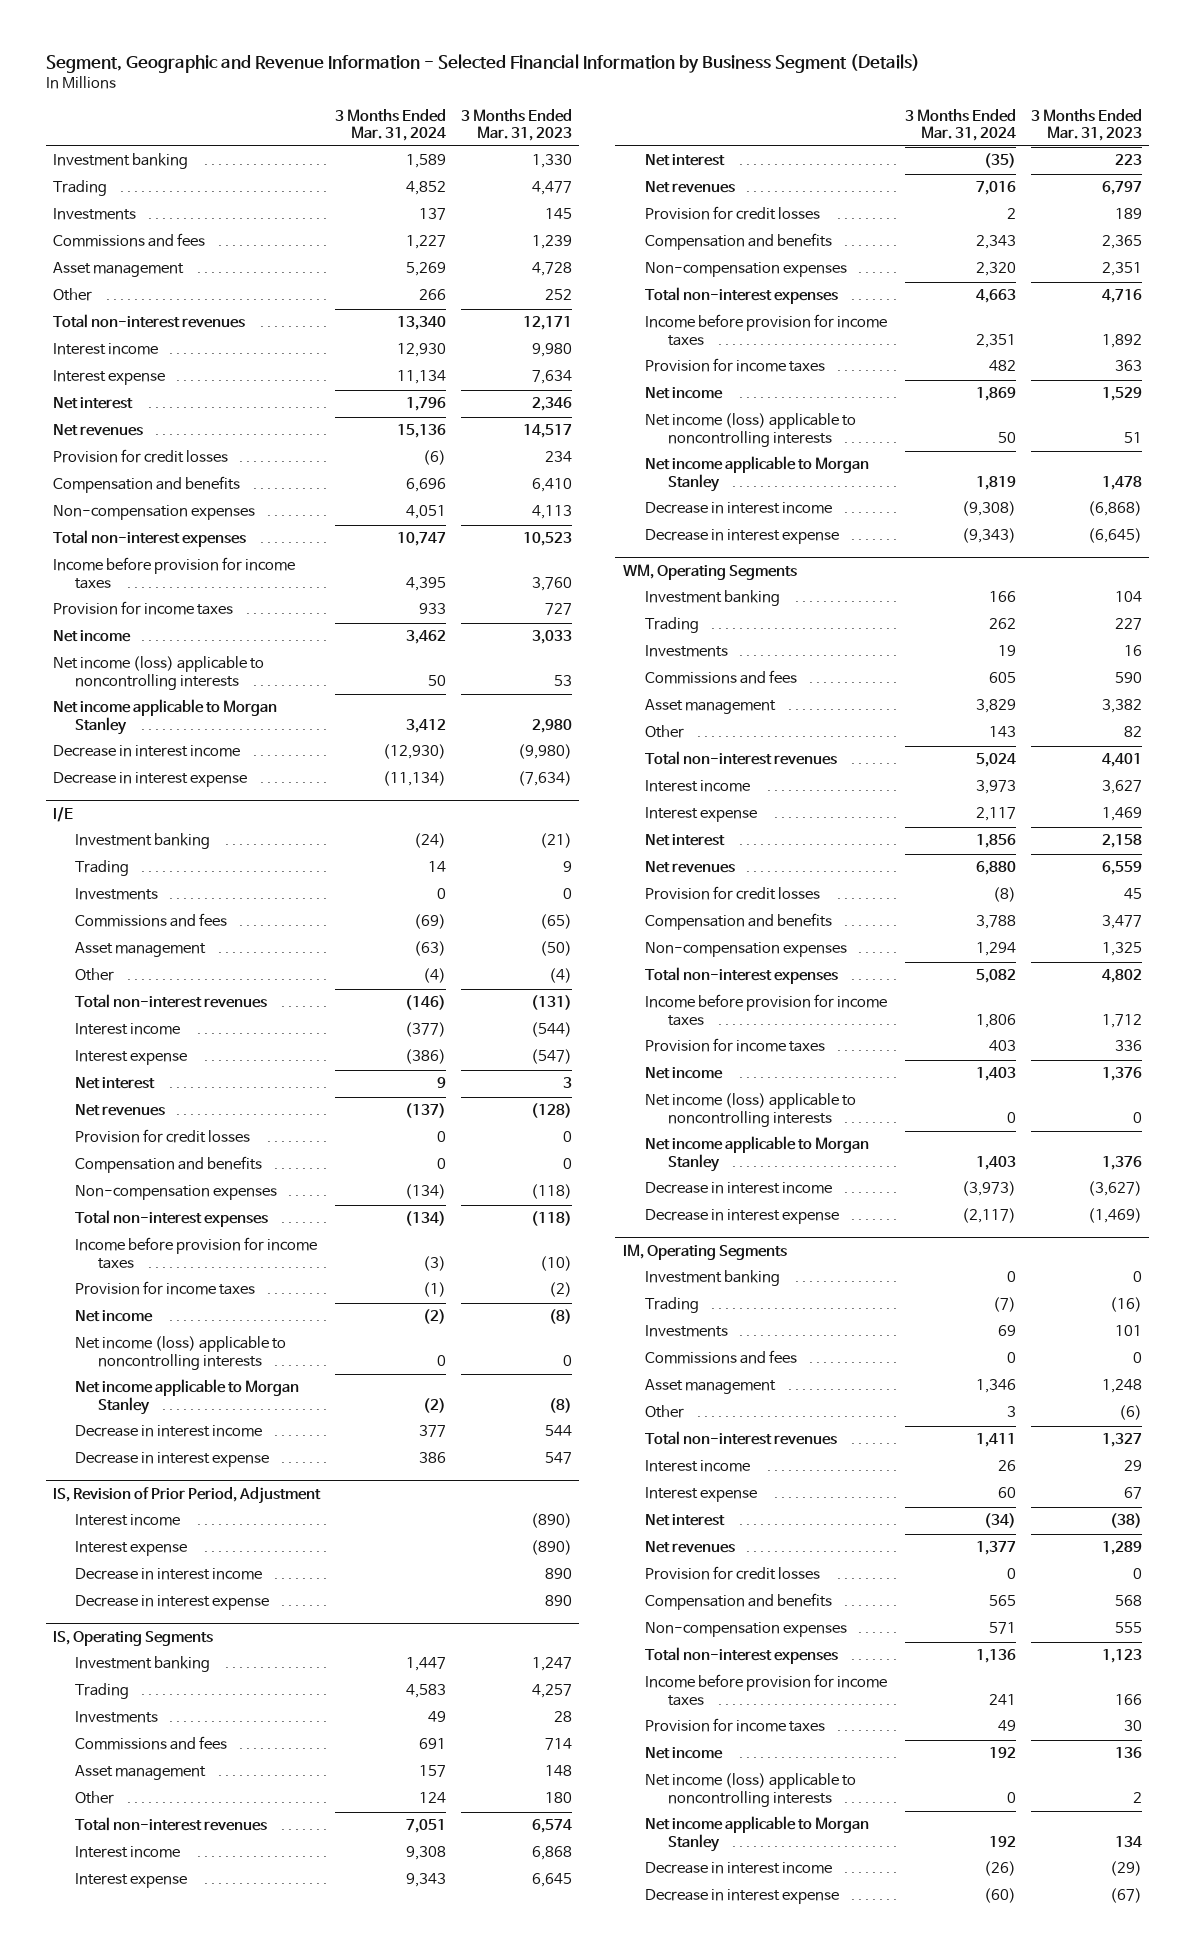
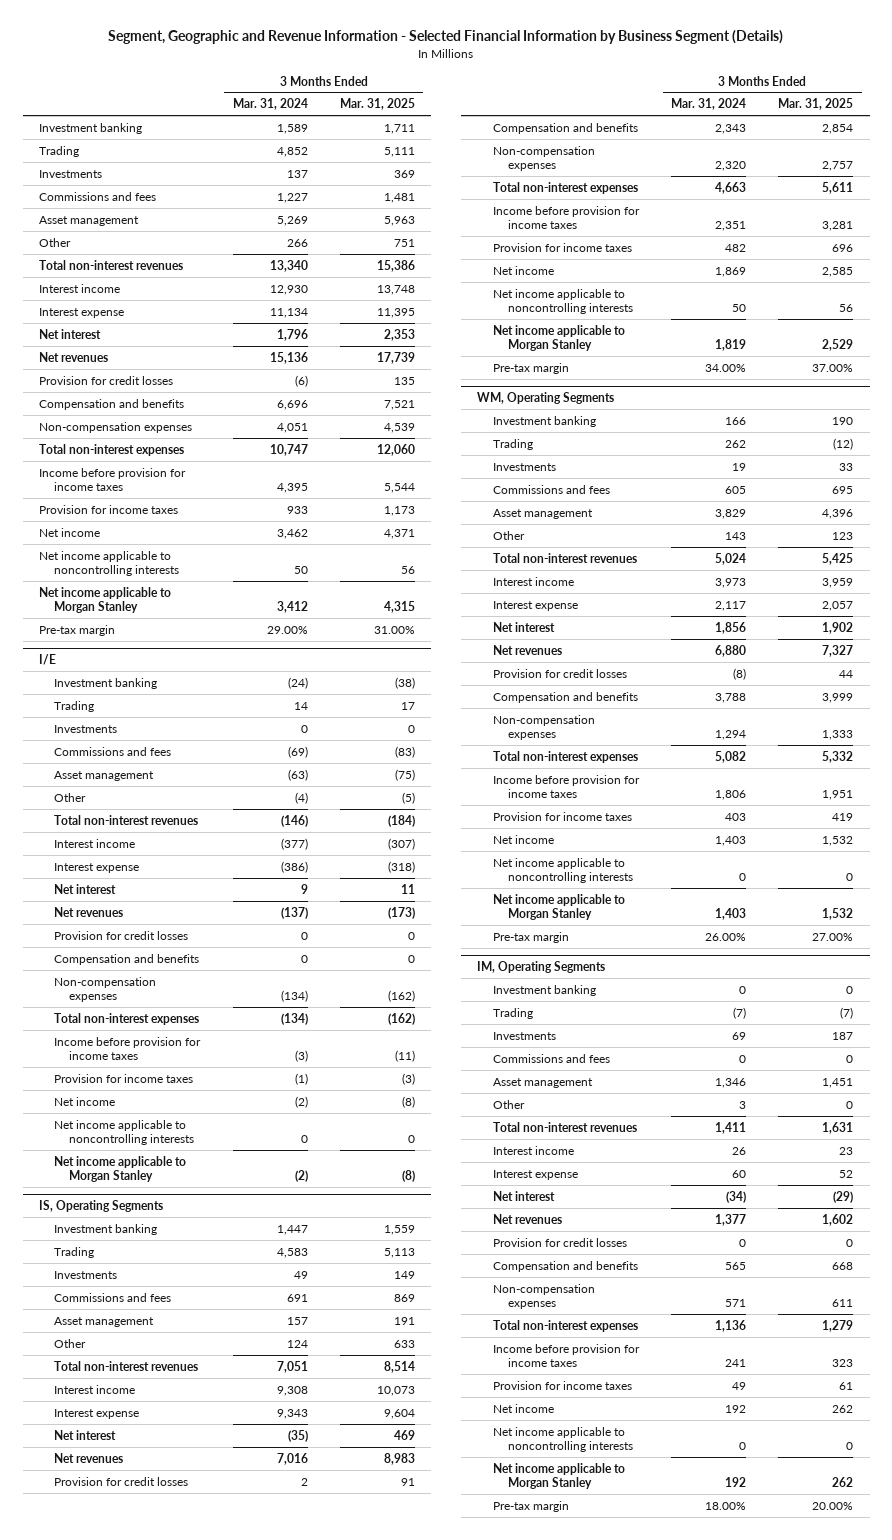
[460,108,572,141] 3 Months Ended Mar. 31, 2023 -> none
none -> [339,98,415,111] Mar. 31, 2025
[52,656,264,690] Net income (loss) applicable to noncontrolling interests -> [38,550,180,576] Net income applicable to noncontrolling interests
[52,745,240,758] Decrease in interest income -> none
[52,772,247,788] Decrease in interest expense -> none
none -> [38,624,115,636] Pre-tax margin
[75,1336,287,1370] Net income (loss) applicable to noncontrolling interests -> [54,1119,195,1145] Net income applicable to noncontrolling interests
[75,1425,263,1438] Decrease in interest income -> none
[75,1452,270,1468] Decrease in interest expense -> none
[52,1487,321,1505] IS, Revision of Prior Period, Adjustment -> none
[75,1514,181,1527] Interest income -> none
[75,1541,188,1557] Interest expense -> none
[75,1568,263,1581] Decrease in interest income -> none
[75,1595,270,1611] Decrease in interest expense -> none
[645,413,857,447] Net income (loss) applicable to noncontrolling interests -> [492,288,633,314] Net income applicable to noncontrolling interests
[645,502,833,515] Decrease in interest income -> none
[645,529,840,545] Decrease in interest expense -> none
none -> [492,362,569,374] Pre-tax margin
[645,1093,857,1127] Net income (loss) applicable to noncontrolling interests -> [492,857,633,883] Net income applicable to noncontrolling interests
[645,1182,833,1195] Decrease in interest income -> none
[645,1209,840,1225] Decrease in interest expense -> none
none -> [492,931,569,943] Pre-tax margin
[645,1773,857,1807] Net income (loss) applicable to noncontrolling interests -> [492,1426,633,1452] Net income applicable to noncontrolling interests
[645,1862,833,1875] Decrease in interest income -> none
[645,1889,840,1905] Decrease in interest expense -> none
none -> [492,1500,569,1512] Pre-tax margin

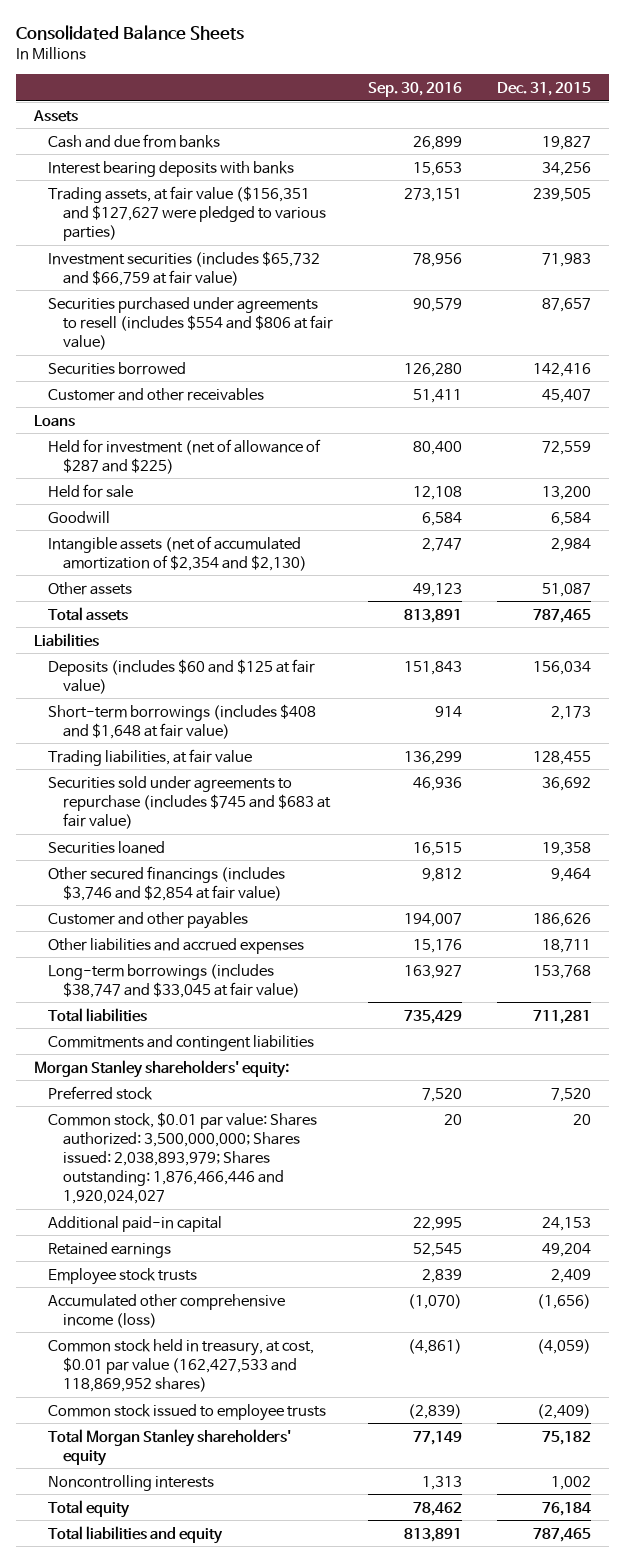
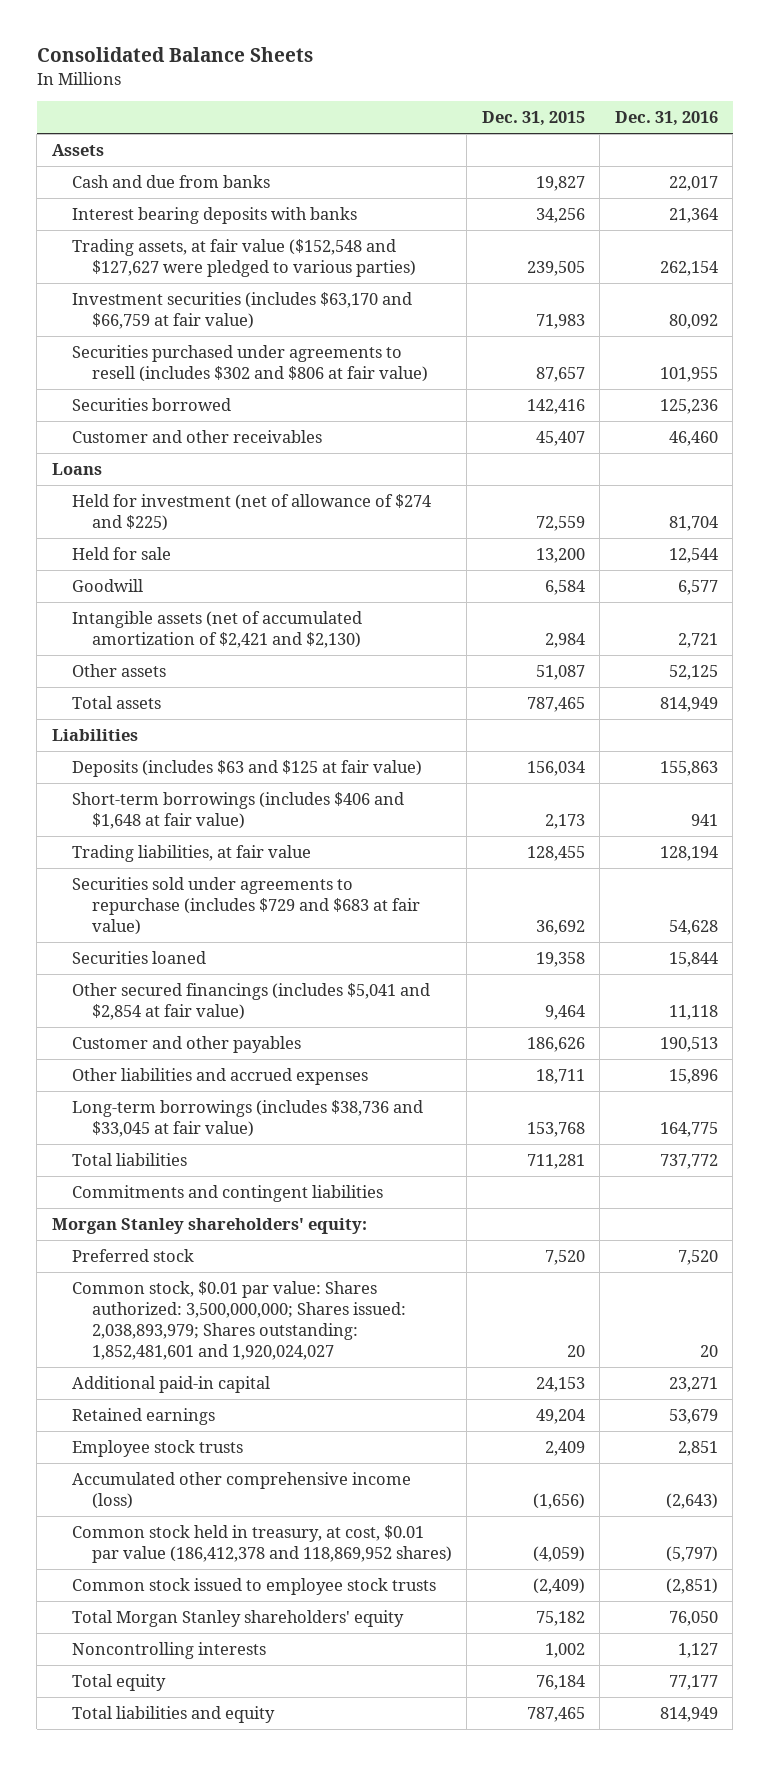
[368,81,463,97] Sep. 30, 2016 -> none
none -> [614,110,718,126] Dec. 31, 2016
[48,185,327,241] Trading assets, at fair value ($156,351 and $127,627 were pledged to various parties) -> [71,239,416,278] Trading assets, at fair value ($152,548 and $127,627 were pledged to various parties)
[48,250,321,286] Investment securities (includes $65,732 and $66,759 at fair value) -> [71,292,412,330] Investment securities (includes $63,170 and $66,759 at fair value)
[48,296,334,350] Securities purchased under agreements to resell (includes $554 and $806 at fair value) -> [71,345,428,383] Securities purchased under agreements to resell (includes $302 and $806 at fair value)
[48,438,322,474] Held for investment (net of allowance of $287 and $225) -> [71,494,431,532] Held for investment (net of allowance of $274 and $225)
[48,535,308,571] Intangible assets (net of accumulated amortization of $2,354 and $2,130) -> [71,611,362,649] Intangible assets (net of accumulated amortization of $2,421 and $2,130)
[48,658,316,694] Deposits (includes $60 and $125 at fair value) -> [71,760,422,778] Deposits (includes $63 and $125 at fair value)
[48,703,317,739] Short-term borrowings (includes $408 and $1,648 at fair value) -> [71,792,404,830] Short-term borrowings (includes $406 and $1,648 at fair value)
[48,775,332,829] Securities sold under agreements to repurchase (includes $745 and $683 at fair value) -> [71,877,420,936] Securities sold under agreements to repurchase (includes $729 and $683 at fair value)
[48,865,286,901] Other secured financings (includes $3,746 and $2,854 at fair value) -> [71,983,430,1021] Other secured financings (includes $5,041 and $2,854 at fair value)
[48,963,301,998] Long-term borrowings (includes $38,747 and $33,045 at fair value) -> [71,1100,423,1138] Long-term borrowings (includes $38,736 and $33,045 at fair value)
[48,1111,318,1205] Common stock, $0.01 par value: Shares authorized: 3,500,000,000; Shares issued: 2,038,893,979; Shares outstanding: 1,876,466,446 and 1,920,024,027 -> [71,1281,406,1361] Common stock, $0.01 par value: Shares authorized: 3,500,000,000; Shares issued: 2,038,893,979; Shares outstanding: 1,852,481,601 and 1,920,024,027
[48,1338,315,1392] Common stock held in treasury, at cost, $0.01 par value (162,427,533 and 118,869,952 shares) -> [71,1525,452,1564] Common stock held in treasury, at cost, $0.01 par value (186,412,378 and 118,869,952 shares)
[48,1403,327,1421] Common stock issued to employee trusts -> [71,1578,436,1596] Common stock issued to employee stock trusts

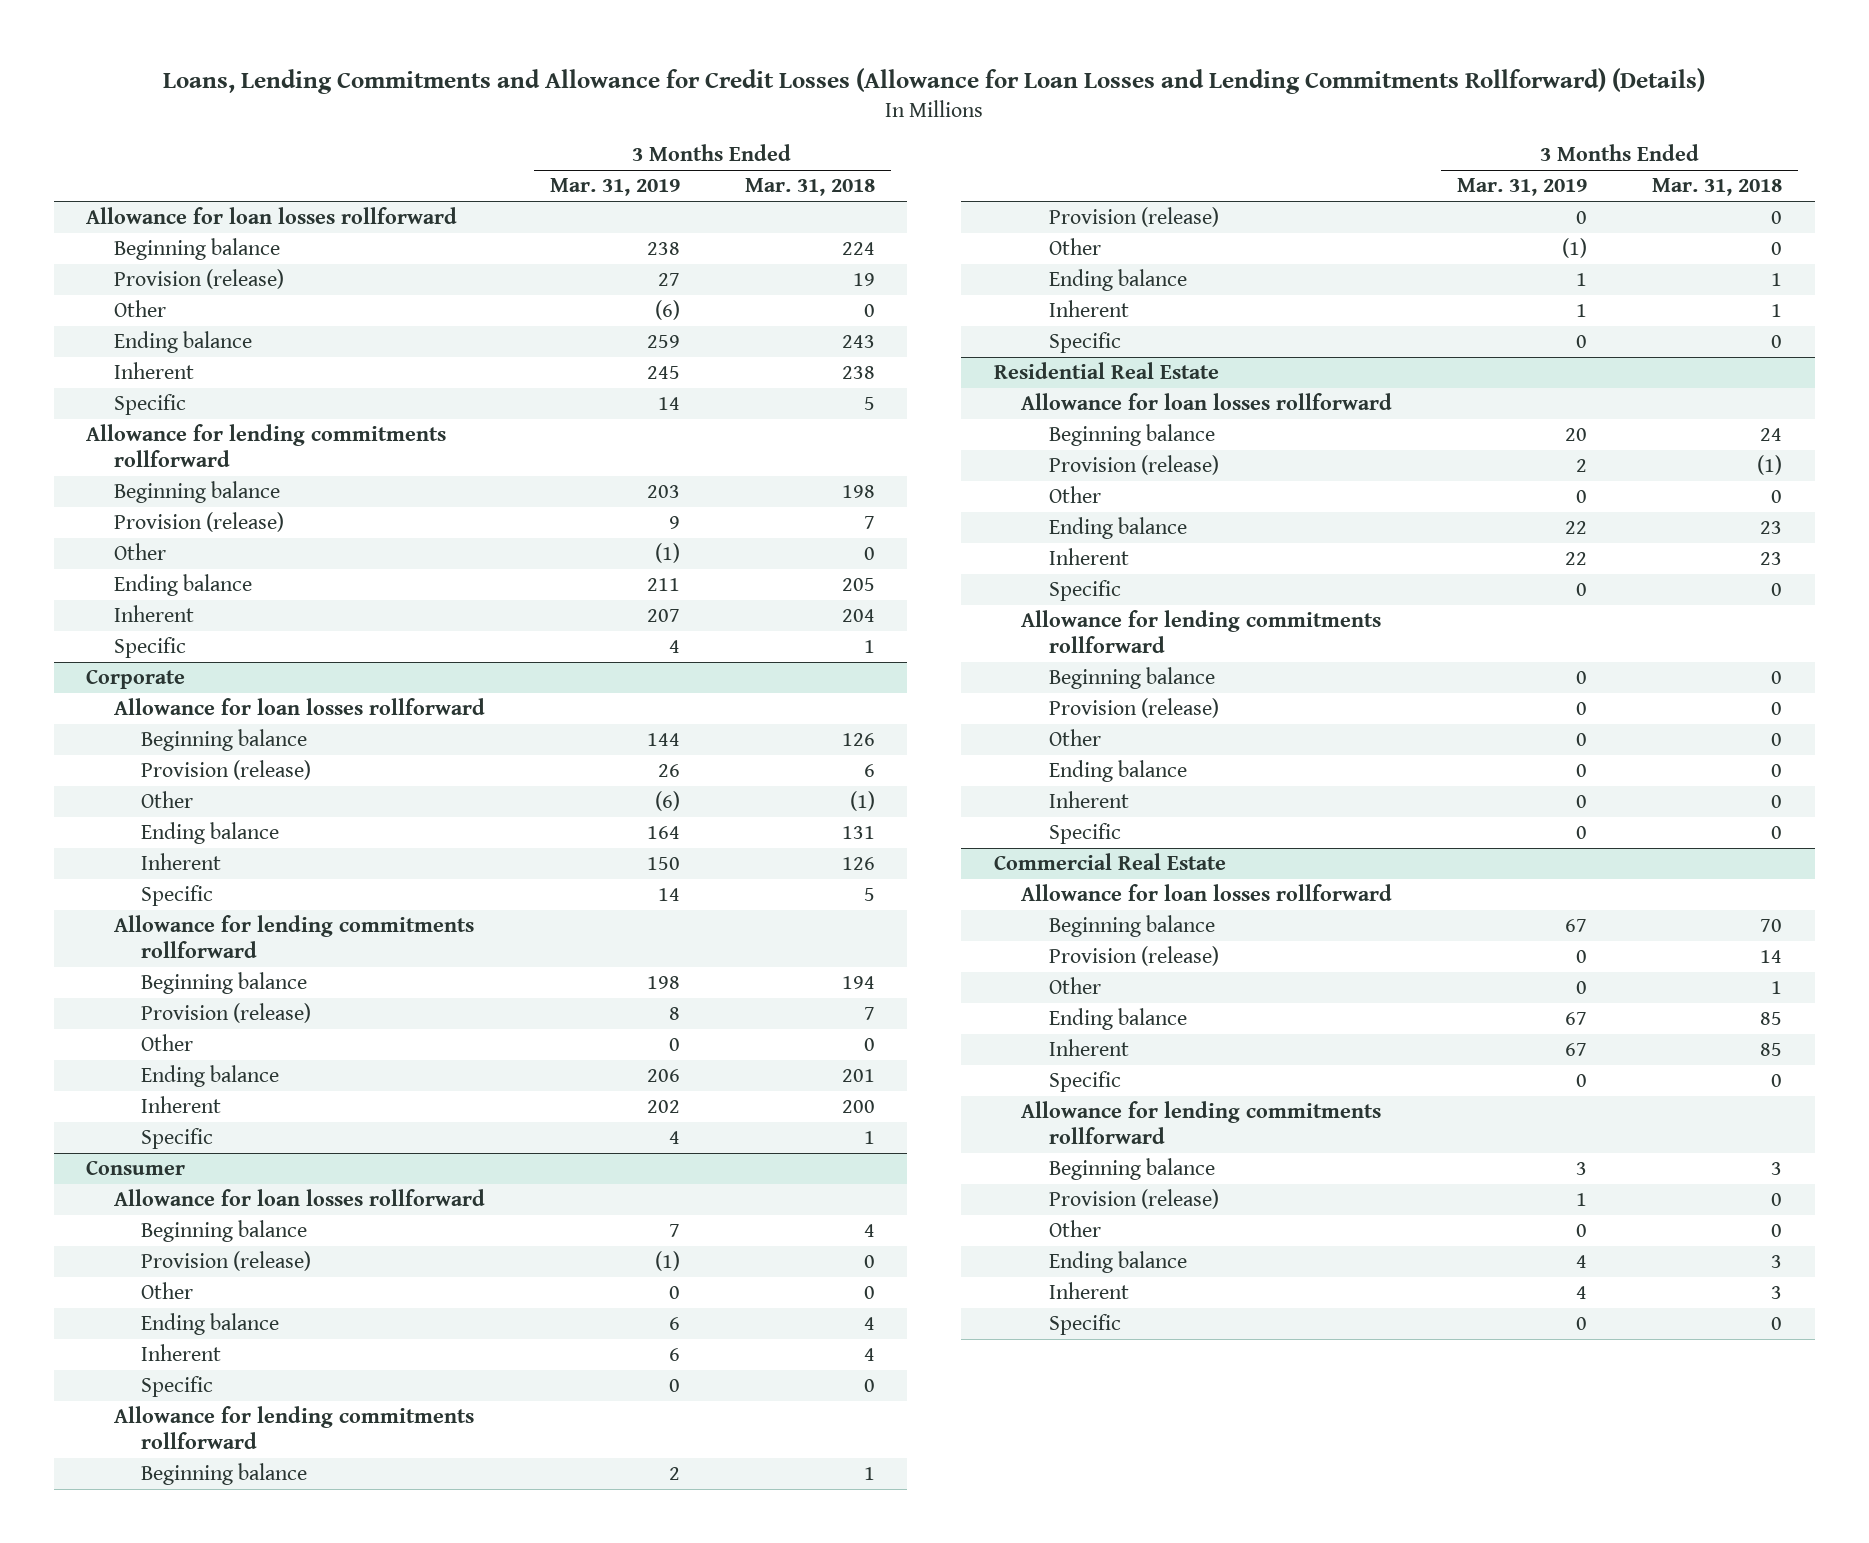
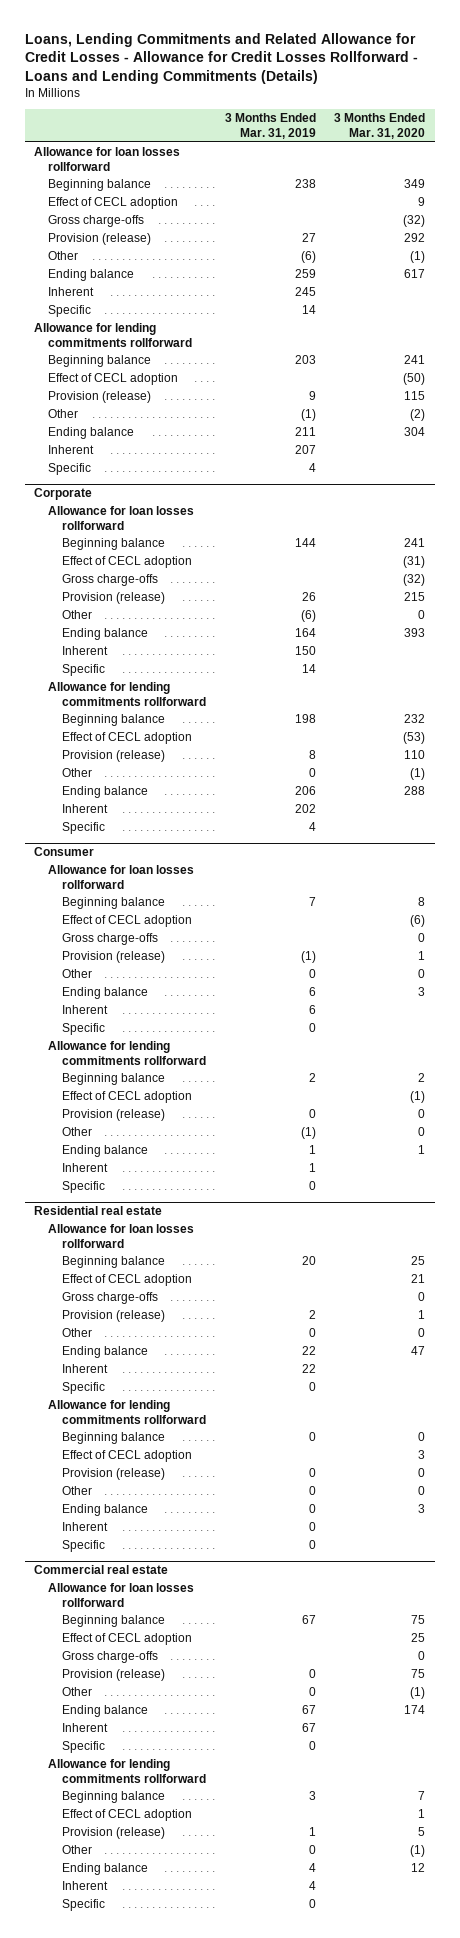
[163,67,1706,94] Loans, Lending Commitments and Allowance for Credit Losses (Allowance for Loan Losses and Lending Commitments Rollforward) (Details) -> [24,32,418,85] Loans, Lending Commitments and Related Allowance for Credit Losses - Allowance for Credit Losses Rollforward - Loans and Lending Commitments (Details)
[744,178,875,197] Mar. 31, 2018 -> none
none -> [334,113,426,140] 3 Months Ended Mar. 31, 2020
none -> [48,196,179,209] Effect of CECL adoption
none -> [48,214,145,227] Gross charge-offs
none -> [48,372,179,385] Effect of CECL adoption
none -> [61,555,192,568] Effect of CECL adoption
none -> [61,573,158,586] Gross charge-offs
none -> [61,731,192,744] Effect of CECL adoption
none -> [61,914,192,927] Effect of CECL adoption
none -> [61,932,158,945] Gross charge-offs
none -> [61,1090,192,1103] Effect of CECL adoption
[993,362,1219,380] Residential Real Estate -> [34,1206,163,1216] Residential real estate
none -> [61,1273,192,1286] Effect of CECL adoption
none -> [61,1291,158,1304] Gross charge-offs
none -> [61,1449,192,1462] Effect of CECL adoption
[993,853,1226,871] Commercial Real Estate -> [34,1565,169,1575] Commercial real estate
none -> [61,1632,192,1645] Effect of CECL adoption
none -> [61,1650,158,1663] Gross charge-offs
none -> [61,1808,192,1821] Effect of CECL adoption

